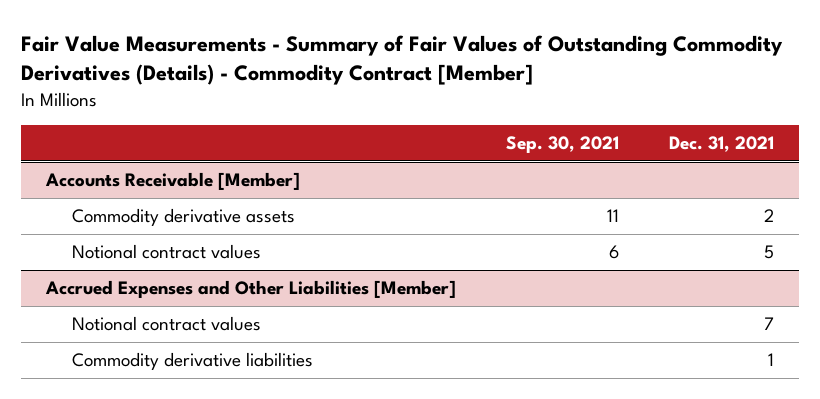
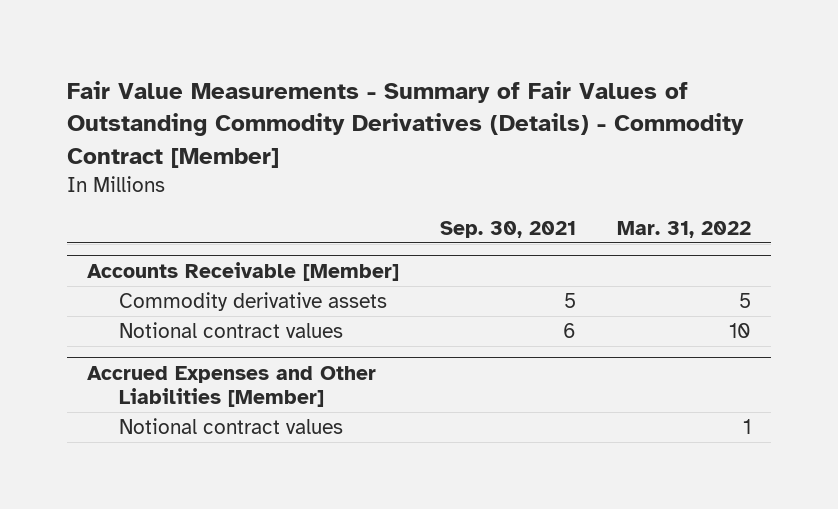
[668,136,774,153] Dec. 31, 2021 -> none
none -> [616,220,751,238] Mar. 31, 2022
[606,209,619,223] 11 -> [564,293,577,309] 5
[72,352,314,371] Commodity derivative liabilities -> none

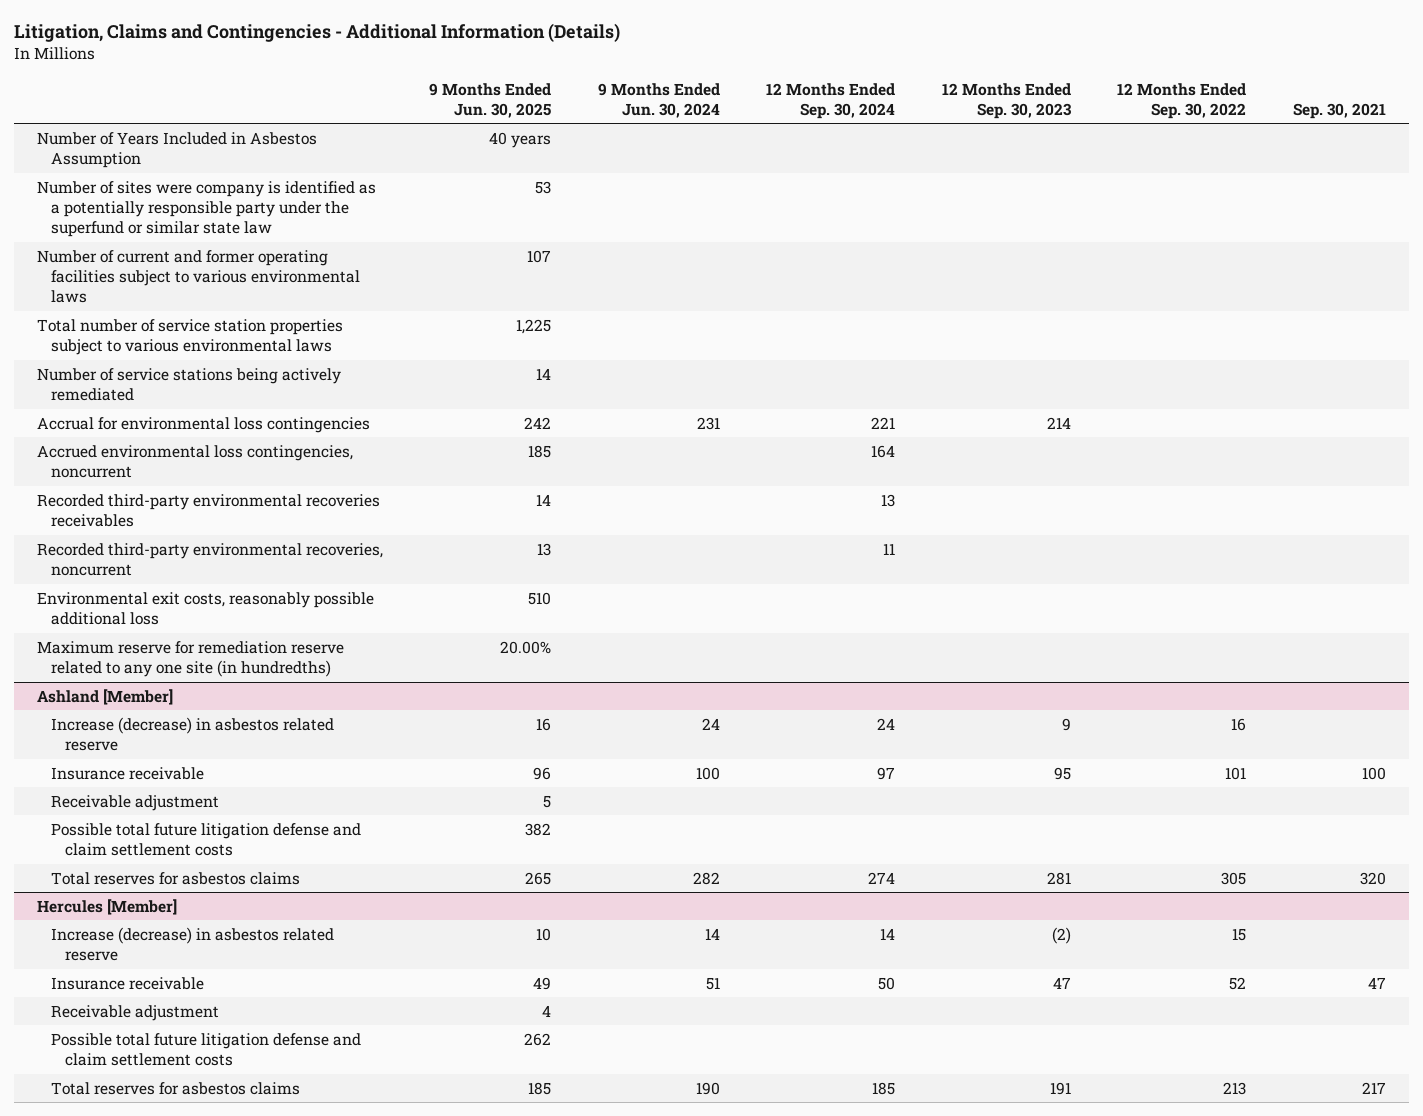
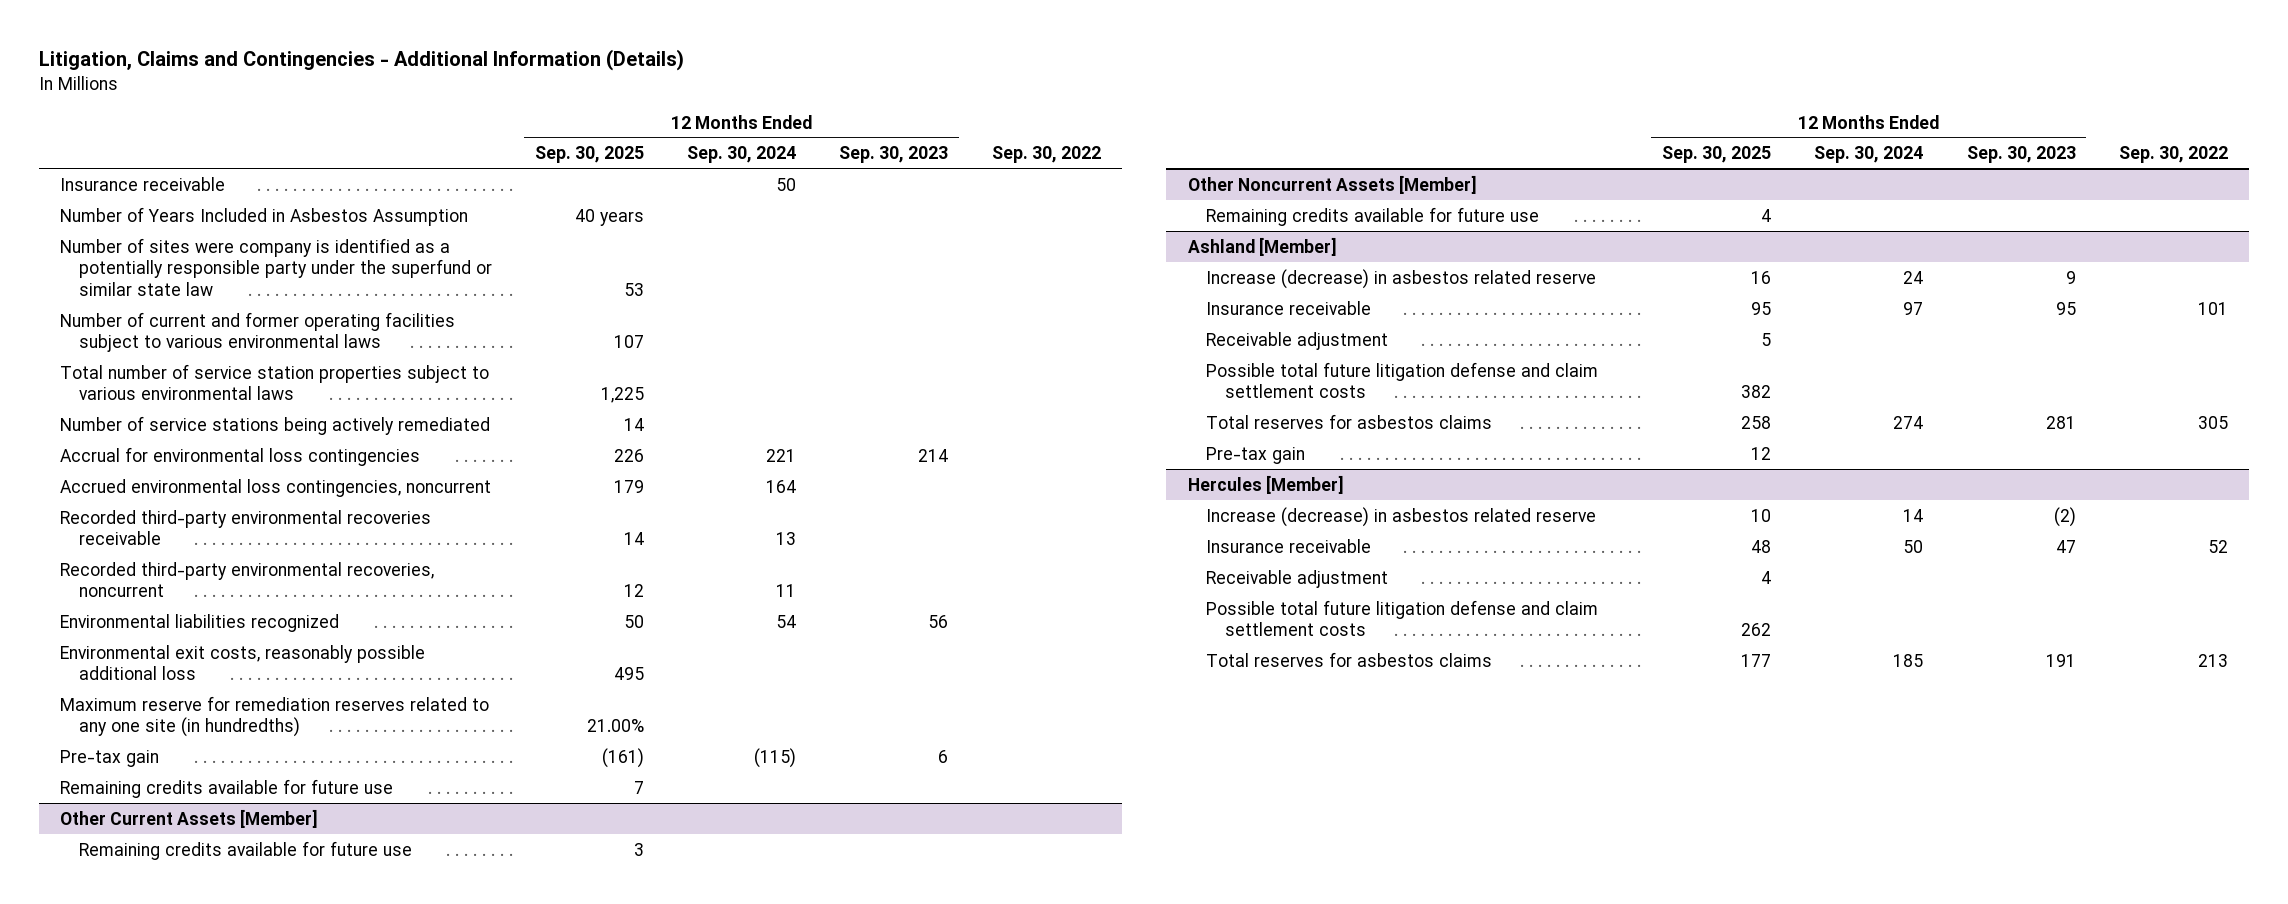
[429,82,552,118] 9 Months Ended Jun. 30, 2025 -> none
[597,82,720,118] 9 Months Ended Jun. 30, 2024 -> none
[1117,82,1247,119] 12 Months Ended Sep. 30, 2022 -> none
[1292,102,1386,119] Sep. 30, 2021 -> none
none -> [535,146,645,164] Sep. 30, 2025
none -> [991,146,1101,164] Sep. 30, 2022
none -> [60,176,226,191] Insurance receivable
[36,493,380,528] Recorded third-party environmental recoveries receivables -> [60,509,432,546] Recorded third-party environmental recoveries receivable
none -> [60,613,340,632] Environmental liabilities recognized
[36,640,344,678] Maximum reserve for remediation reserve related to any one site (in hundredths) -> [60,695,490,738] Maximum reserve for remediation reserves related to any one site (in hundredths)
none -> [60,749,160,767] Pre-tax gain
none -> [60,778,394,798] Remaining credits available for future use
none -> [60,808,319,828] Other Current Assets [Member]
none -> [78,840,412,860] Remaining credits available for future use
none -> [1187,174,1477,194] Other Noncurrent Assets [Member]
none -> [1206,206,1540,226] Remaining credits available for future use
none -> [1206,446,1306,464] Pre-tax gain

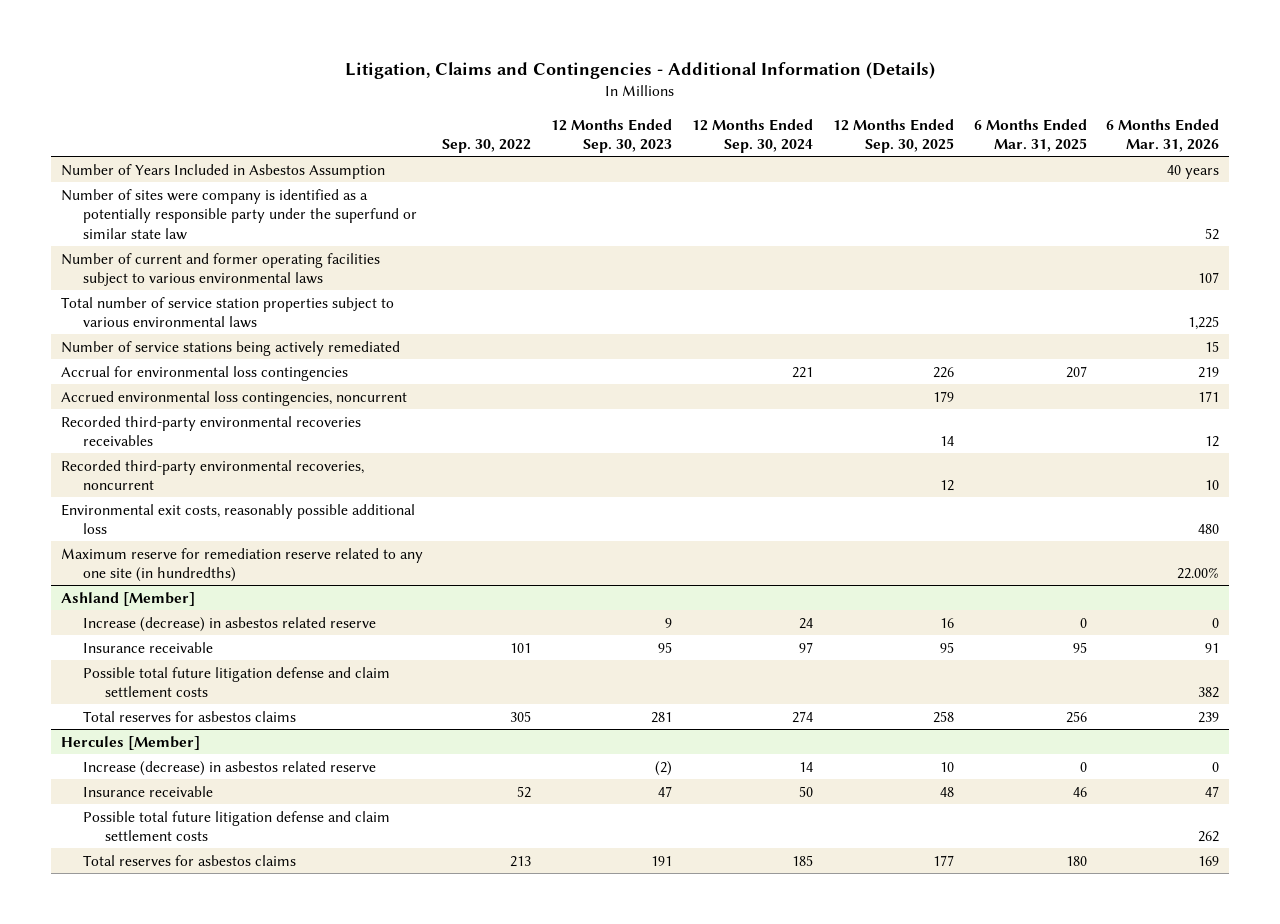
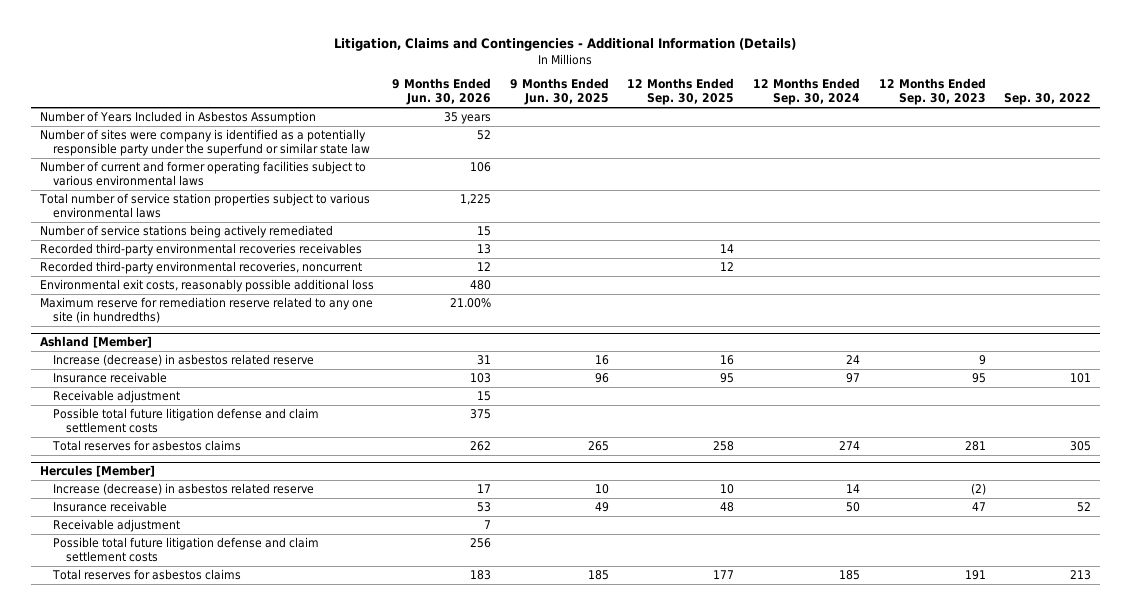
[973,118,1087,153] 6 Months Ended Mar. 31, 2025 -> none
[1106,118,1220,153] 6 Months Ended Mar. 31, 2026 -> none
none -> [392,78,492,106] 9 Months Ended Jun. 30, 2026
none -> [509,78,609,106] 9 Months Ended Jun. 30, 2025
[60,365,348,381] Accrual for environmental loss contingencies -> none
[60,390,407,406] Accrued environmental loss contingencies, noncurrent -> none
none -> [53,390,181,404] Receivable adjustment
none -> [53,519,181,533] Receivable adjustment

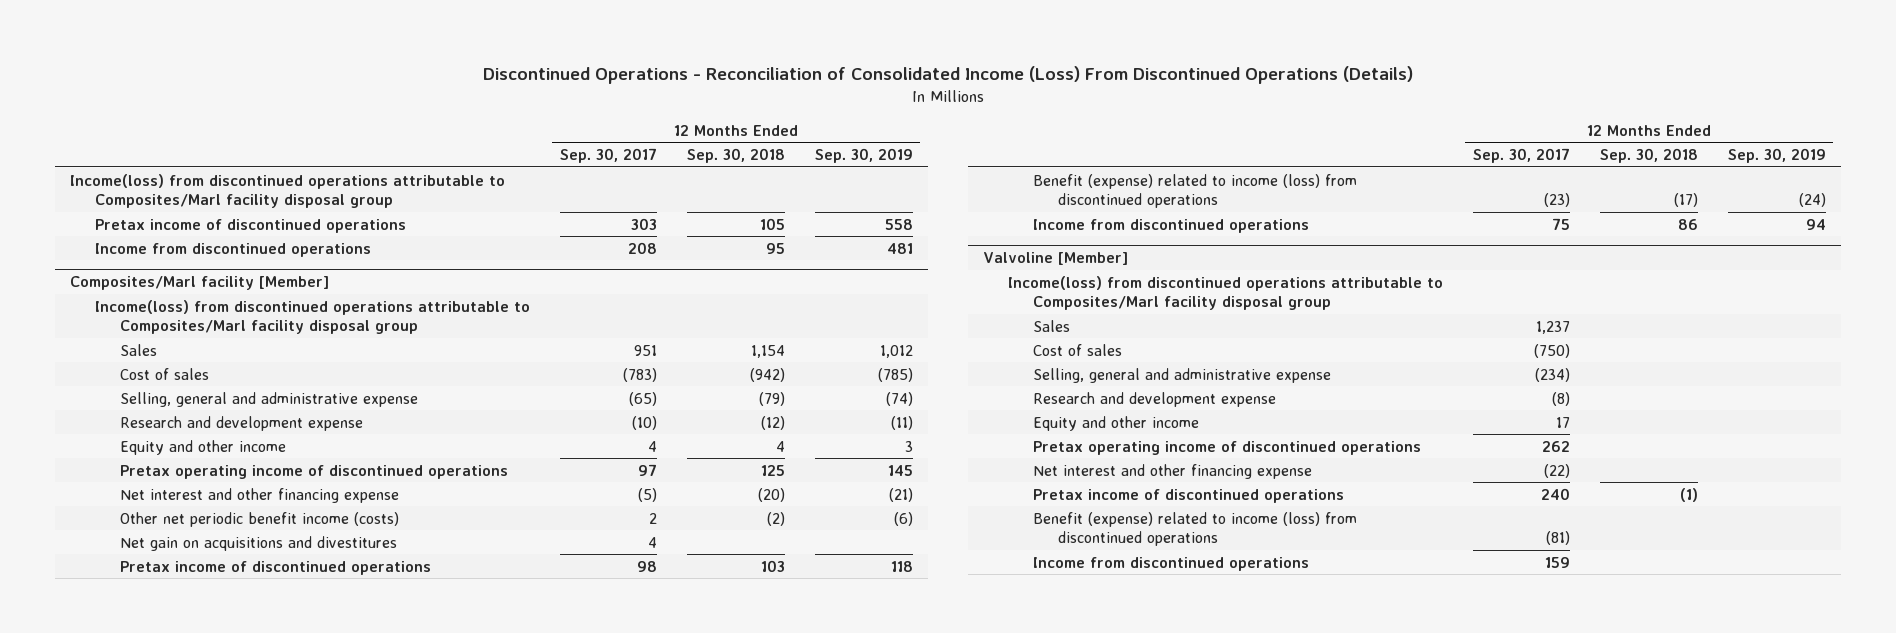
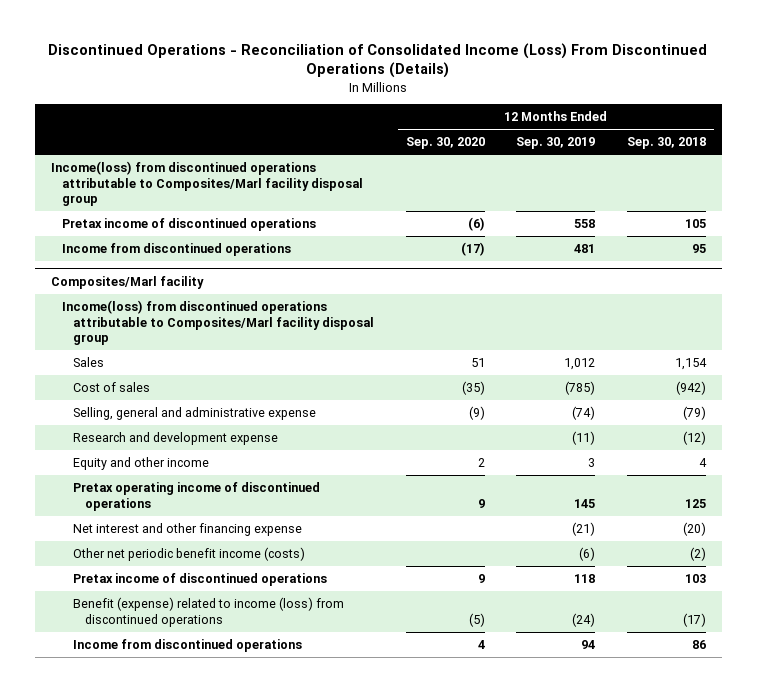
[559,147,657,163] Sep. 30, 2017 -> none
none -> [405,137,485,150] Sep. 30, 2020
[69,276,329,291] Composites/Marl facility [Member] -> [50,275,204,289] Composites/Marl facility
[119,535,397,551] Net gain on acquisitions and divestitures -> none
[983,252,1129,266] Valvoline [Member] -> none
[1007,275,1443,310] Income(loss) from discontinued operations attributable to Composites/Marl facility disposal group -> none
[1032,319,1070,332] Sales -> none
[1032,343,1122,356] Cost of sales -> none
[1032,367,1331,383] Selling, general and administrative expense -> none
[1032,391,1276,407] Research and development expense -> none
[1032,415,1199,431] Equity and other income -> none
[1032,440,1421,455] Pretax operating income of discontinued operations -> none
[1032,463,1312,479] Net interest and other financing expense -> none
[1032,488,1344,503] Pretax income of discontinued operations -> none
[1032,511,1357,546] Benefit (expense) related to income (loss) from discontinued operations -> none
[1032,556,1309,571] Income from discontinued operations -> none

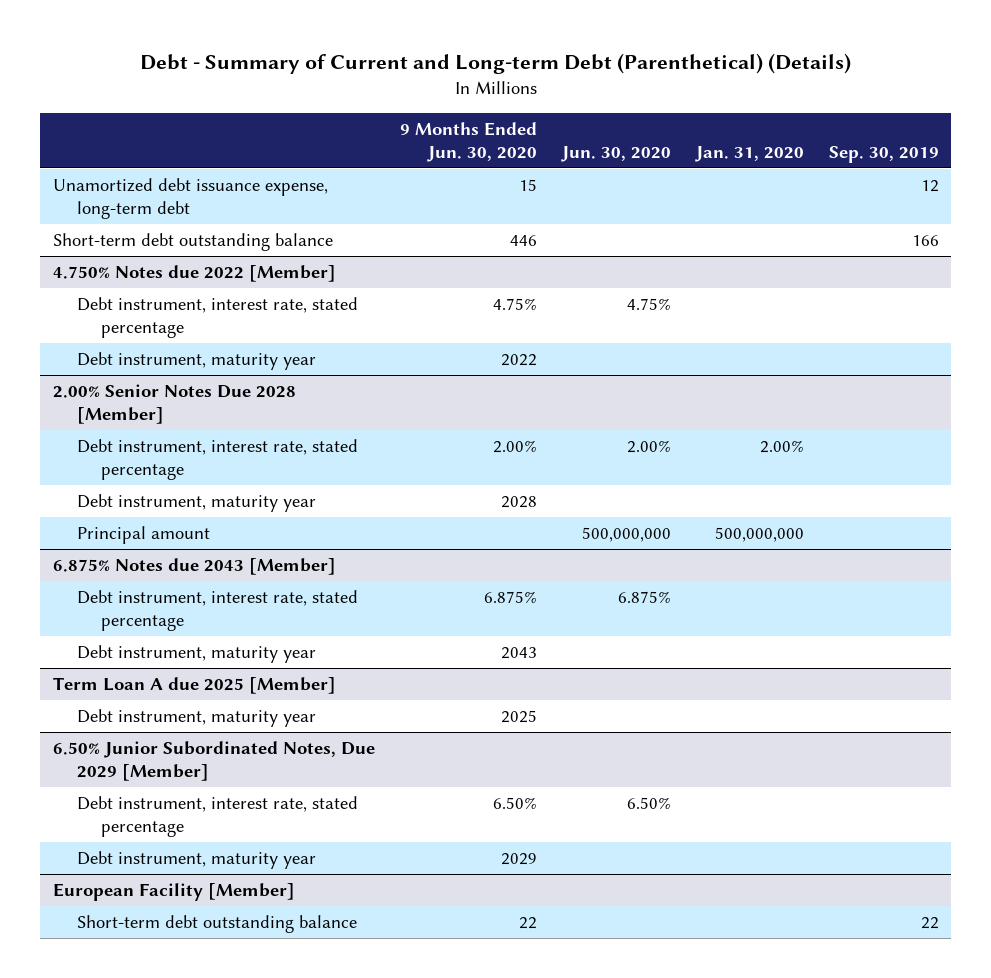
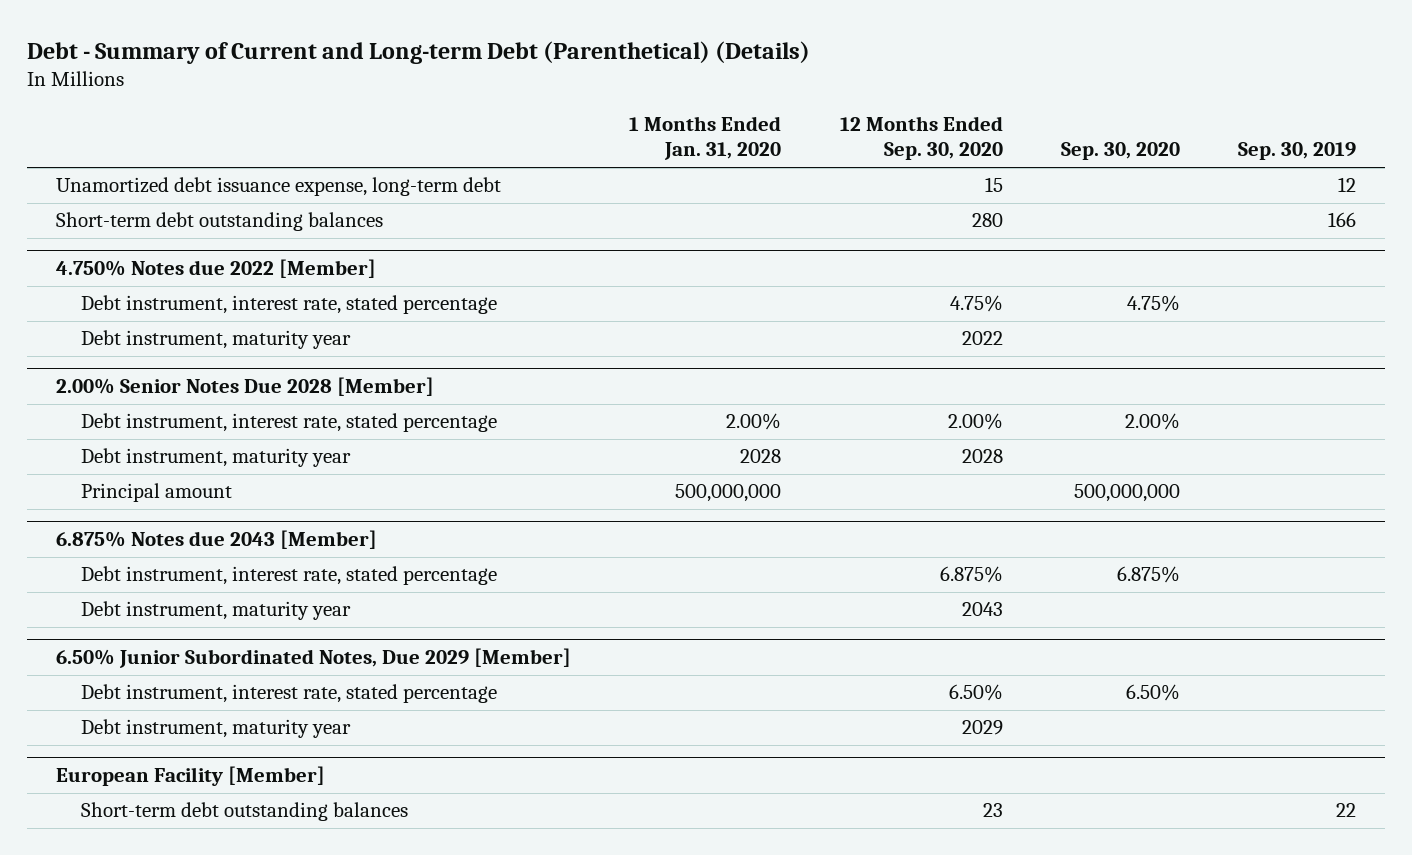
[399,122,537,162] 9 Months Ended Jun. 30, 2020 -> none
[560,145,671,162] Jun. 30, 2020 -> none
[694,145,804,162] Jan. 31, 2020 -> none
none -> [629,116,782,161] 1 Months Ended Jan. 31, 2020
none -> [839,116,1003,161] 12 Months Ended Sep. 30, 2020
none -> [1060,142,1180,161] Sep. 30, 2020
[52,233,333,252] Short-term debt outstanding balance -> [56,212,384,232] Short-term debt outstanding balances
[52,677,336,695] Term Loan A due 2025 [Member] -> none
[76,709,316,728] Debt instrument, maturity year -> none
[76,915,357,934] Short-term debt outstanding balance -> [81,802,409,822] Short-term debt outstanding balances

